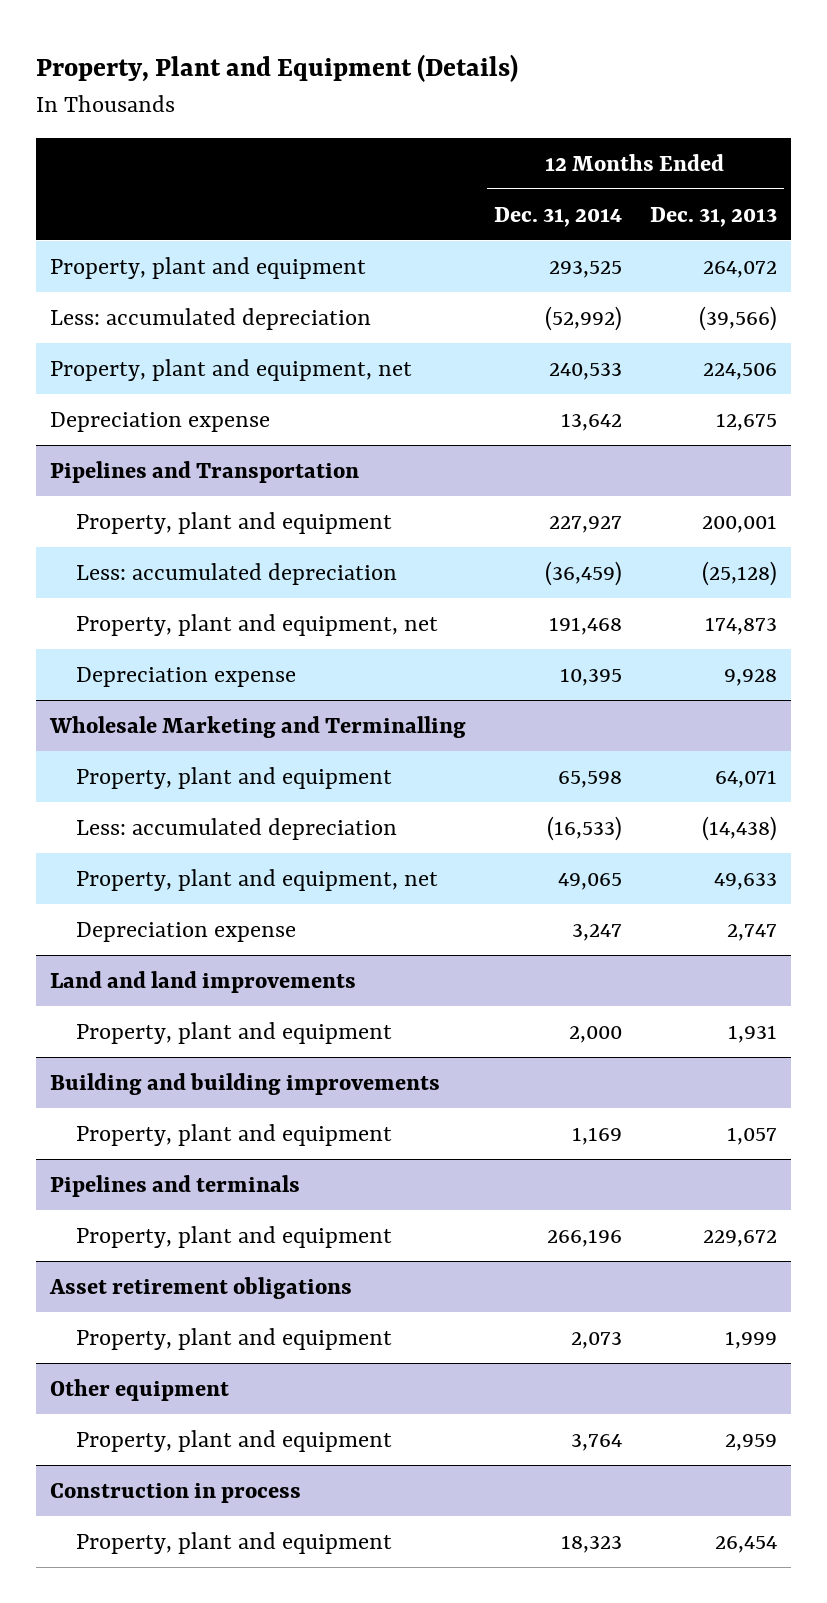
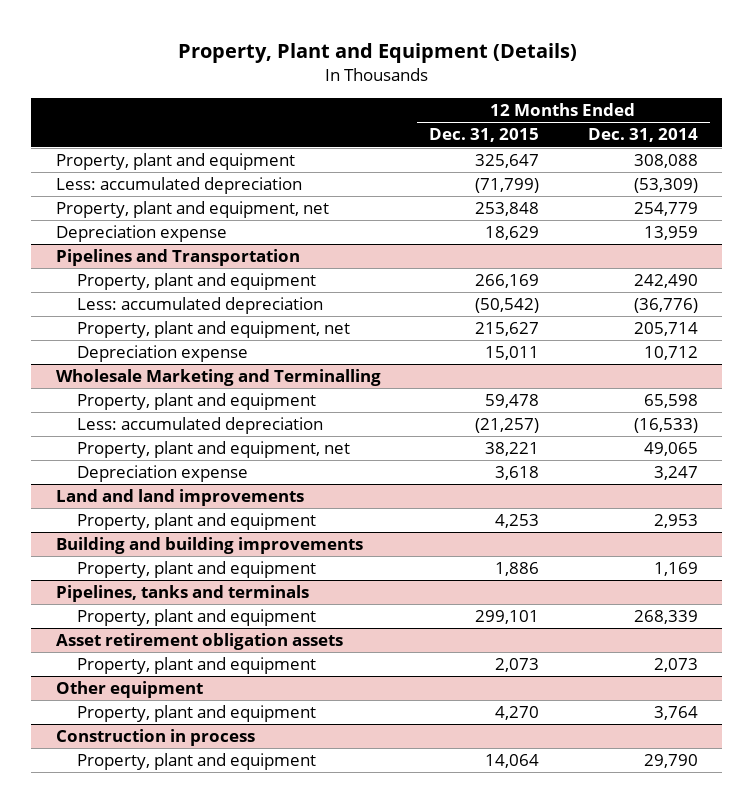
[649,206,777,227] Dec. 31, 2013 -> none
none -> [429,128,540,143] Dec. 31, 2015
[548,260,622,278] 293,525 -> [633,154,698,169] 308,088
[544,305,622,331] (52,992) -> [633,178,698,194] (53,309)
[548,362,622,380] 240,533 -> [633,202,698,217] 254,779
[560,412,622,431] 13,642 -> [643,226,698,241] 13,959
[548,515,622,533] 227,927 -> [633,274,698,289] 242,490
[544,560,622,586] (36,459) -> [633,298,698,314] (36,776)
[548,616,622,635] 191,468 -> [633,322,698,337] 205,714
[559,667,622,686] 10,395 -> [643,346,698,361] 10,712
[568,1025,622,1043] 2,000 -> [653,514,698,529] 2,953
[49,1174,300,1197] Pipelines and terminals -> [55,585,309,603] Pipelines, tanks and terminals
[546,1228,622,1247] 266,196 -> [633,610,698,625] 268,339
[48,1276,352,1299] Asset retirement obligations -> [55,633,343,651] Asset retirement obligation assets
[560,1534,622,1553] 18,323 -> [643,754,698,769] 29,790

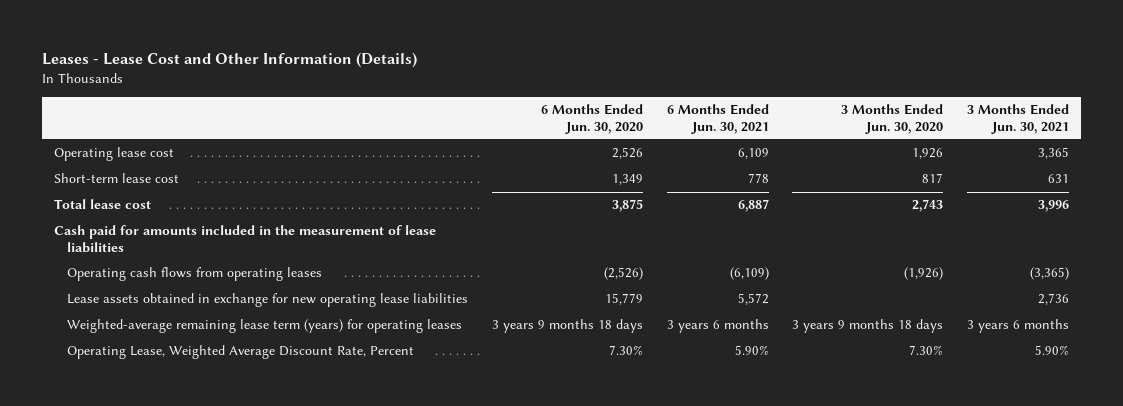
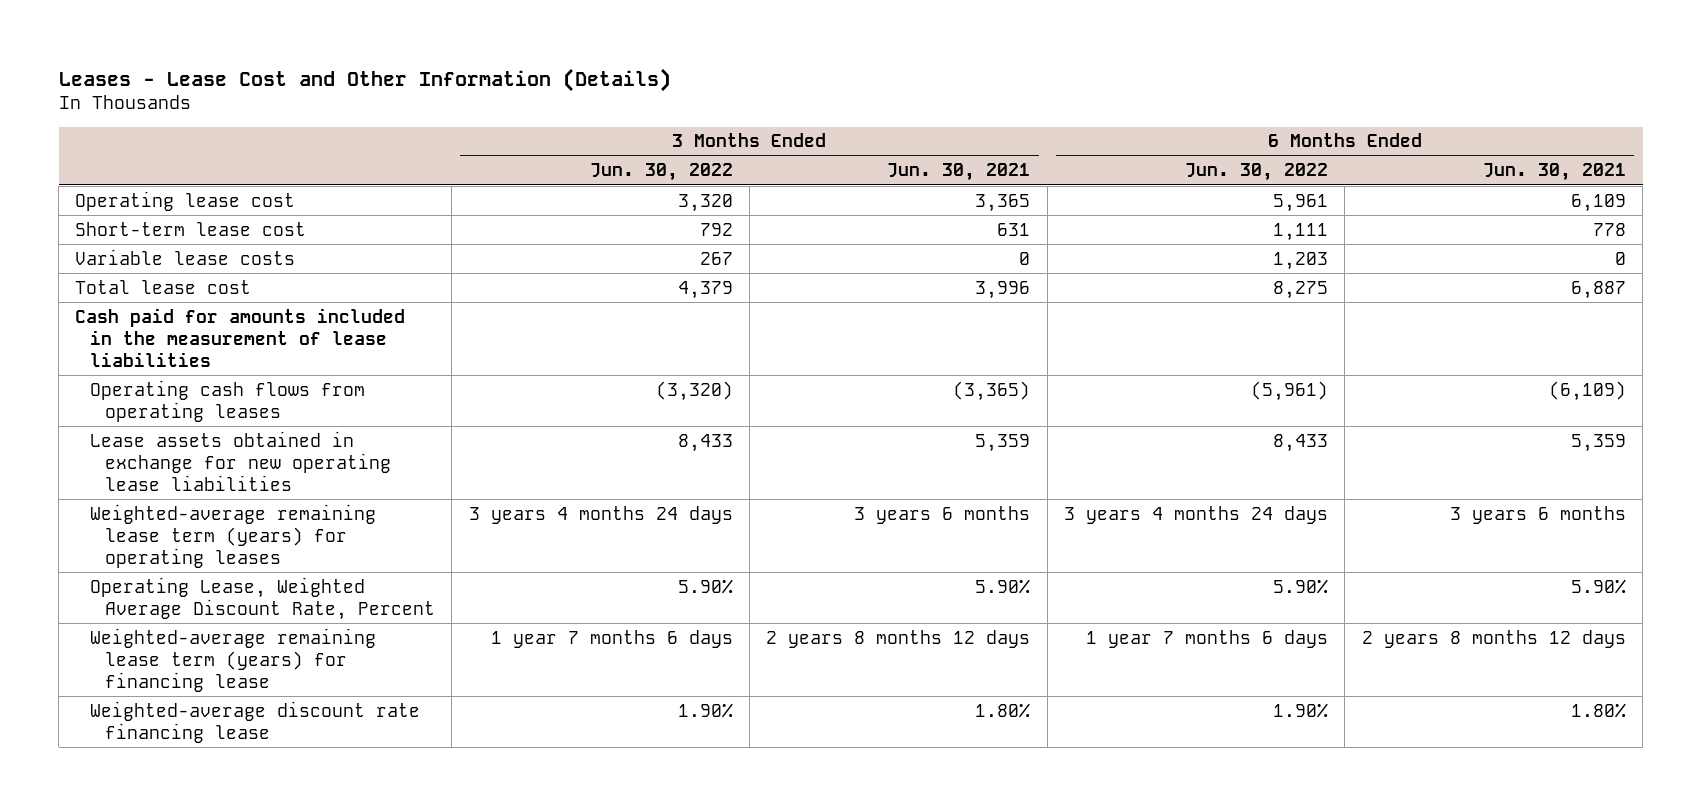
[540,104,643,134] 6 Months Ended Jun. 30, 2020 -> none
[841,104,944,134] 3 Months Ended Jun. 30, 2020 -> none
none -> [589,163,733,182] Jun. 30, 2022
none -> [1185,163,1329,182] Jun. 30, 2022
none -> [75,248,296,265] Variable lease costs
[737,293,769,306] 5,572 -> [1570,433,1626,452] 5,359
[1038,293,1070,306] 2,736 -> [975,433,1031,452] 5,359
none -> [90,627,377,692] Weighted-average remaining lease term (years) for financing lease
none -> [90,700,421,743] Weighted-average discount rate financing lease

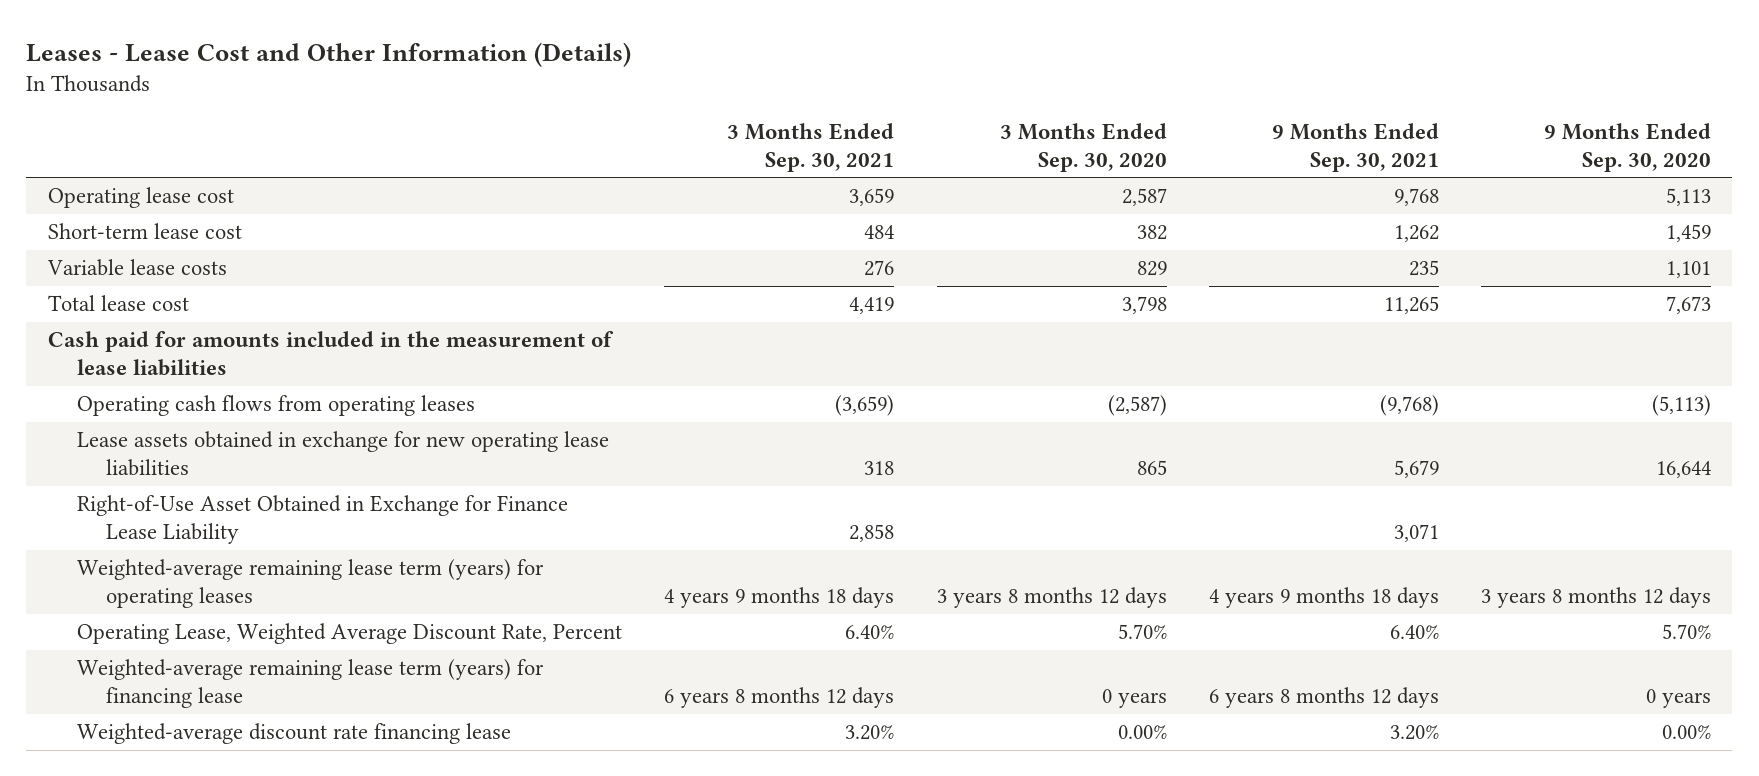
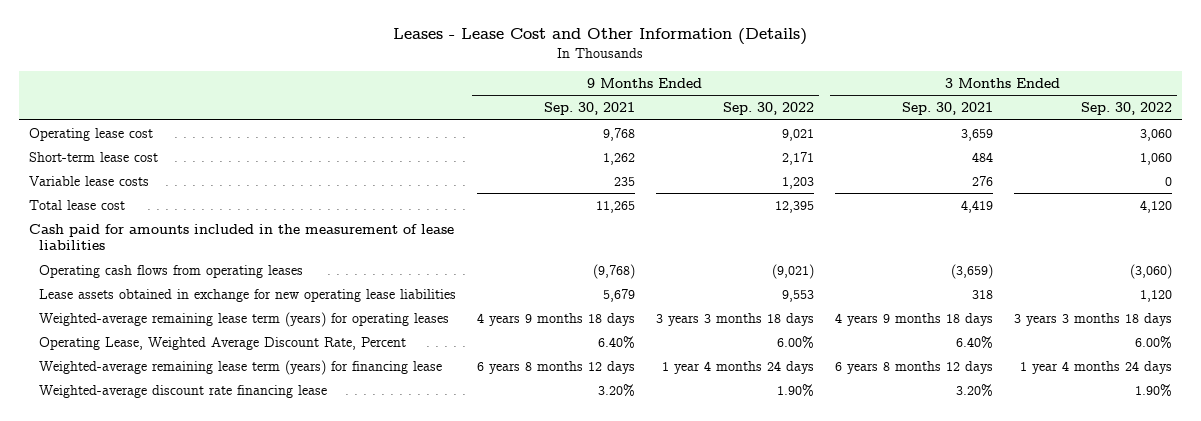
[999,123,1167,172] 3 Months Ended Sep. 30, 2020 -> none
[1544,123,1712,172] 9 Months Ended Sep. 30, 2020 -> none
none -> [722,102,814,116] Sep. 30, 2022
none -> [1080,102,1172,116] Sep. 30, 2022
[76,495,568,544] Right-of-Use Asset Obtained in Exchange for Finance Lease Liability -> none

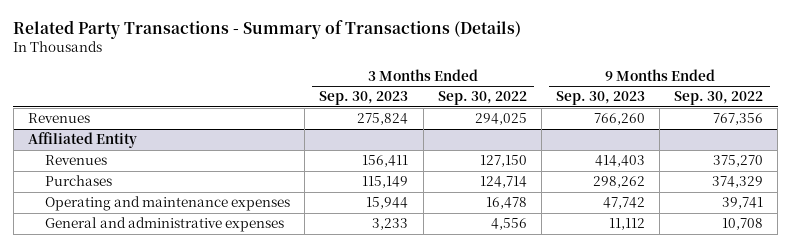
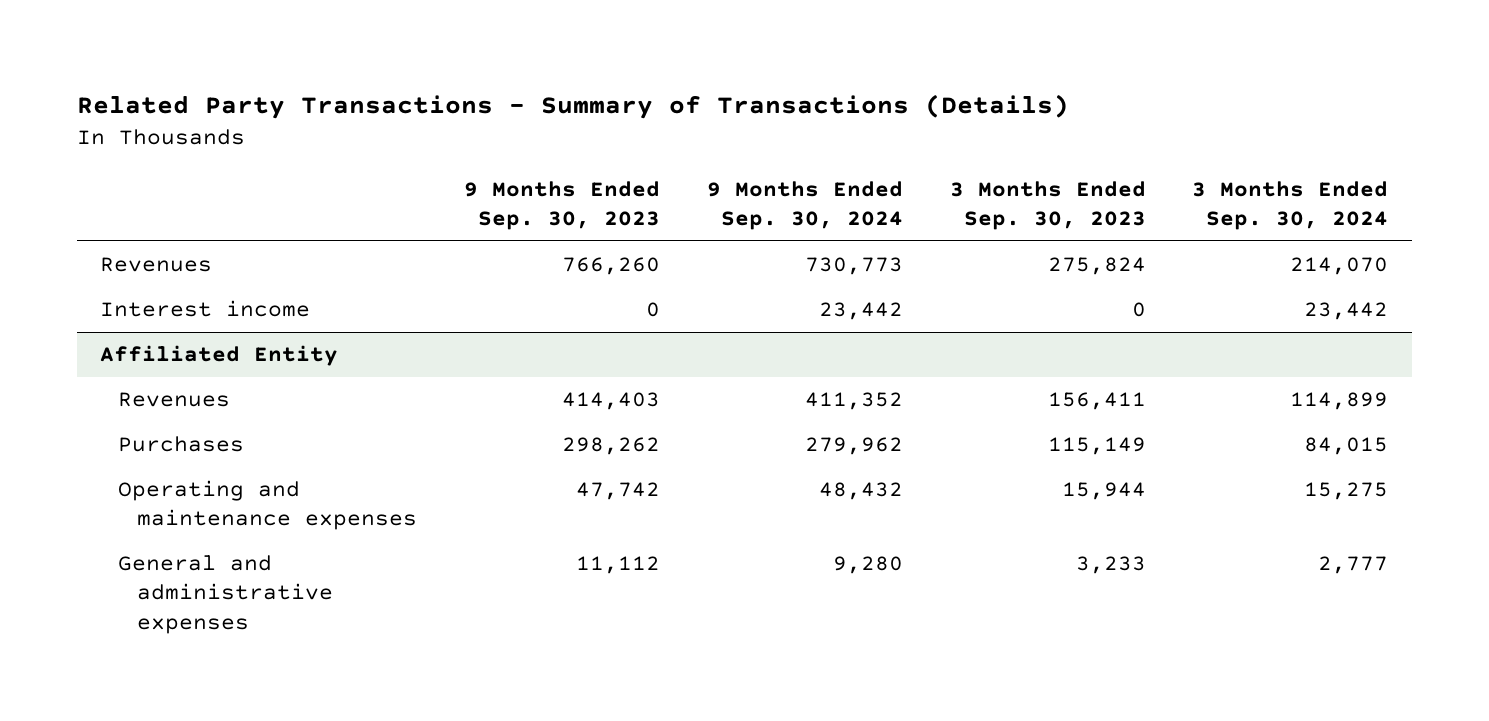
[437,91,527,106] Sep. 30, 2022 -> none
[674,91,764,106] Sep. 30, 2022 -> none
none -> [706,181,903,231] 9 Months Ended Sep. 30, 2024
none -> [1192,181,1389,231] 3 Months Ended Sep. 30, 2024
none -> [100,300,311,318] Interest income

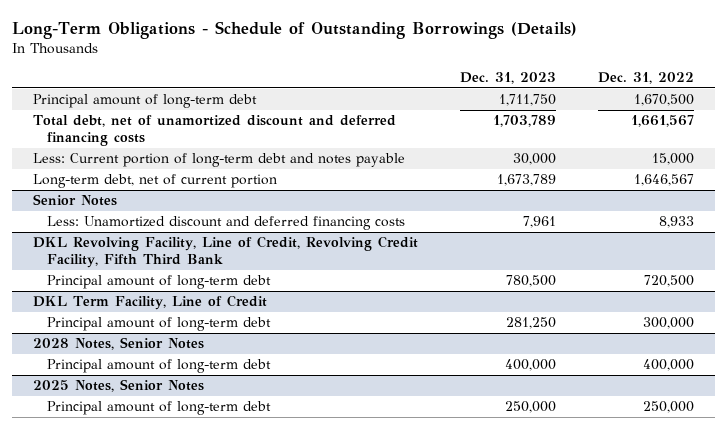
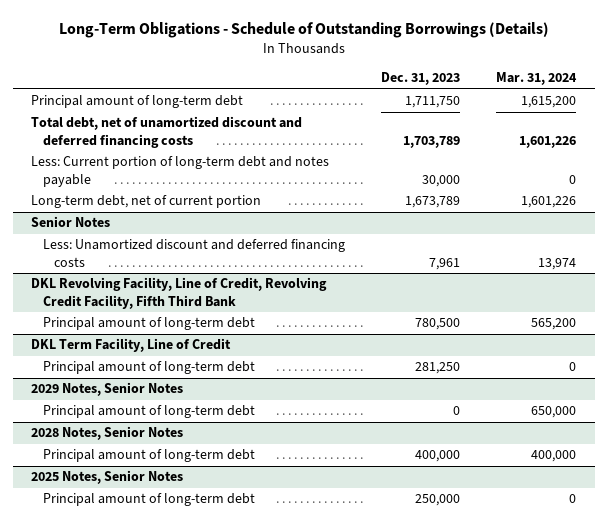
[597,72,694,85] Dec. 31, 2022 -> none
none -> [496,72,578,86] Mar. 31, 2024
none -> [31,382,184,397] 2029 Notes, Senior Notes
none -> [42,405,255,419] Principal amount of long-term debt

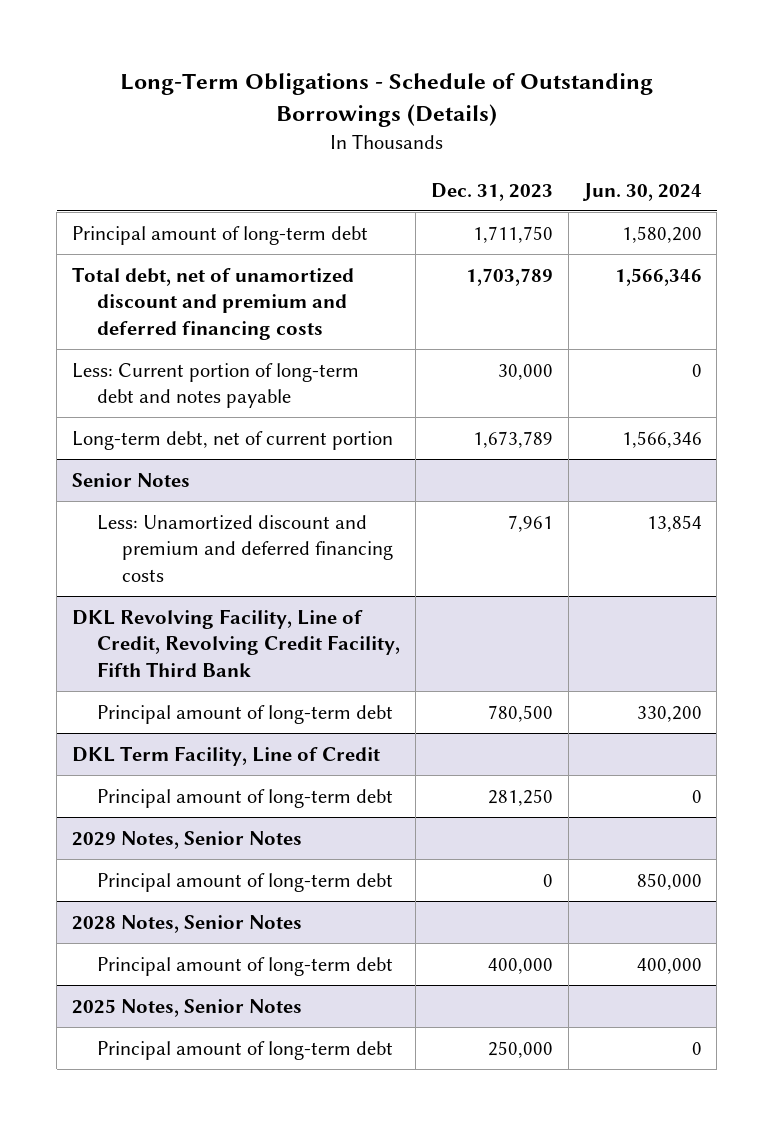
[496,72,578,86] Mar. 31, 2024 -> none
none -> [581,182,702,201] Jun. 30, 2024
[31,116,303,148] Total debt, net of unamortized discount and deferred financing costs -> [72,266,355,340] Total debt, net of unamortized discount and premium and deferred financing costs
[42,239,345,267] Less: Unamortized discount and deferred financing costs -> [96,514,393,582] Less: Unamortized discount and premium and deferred financing costs

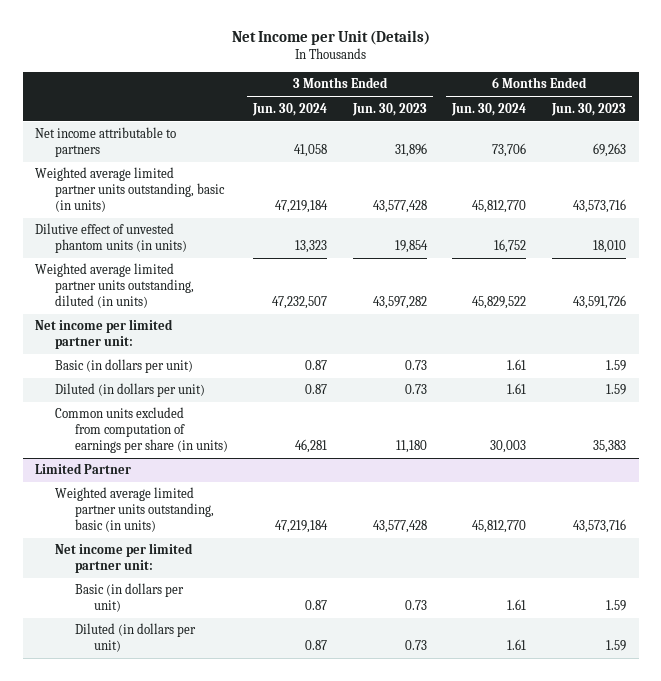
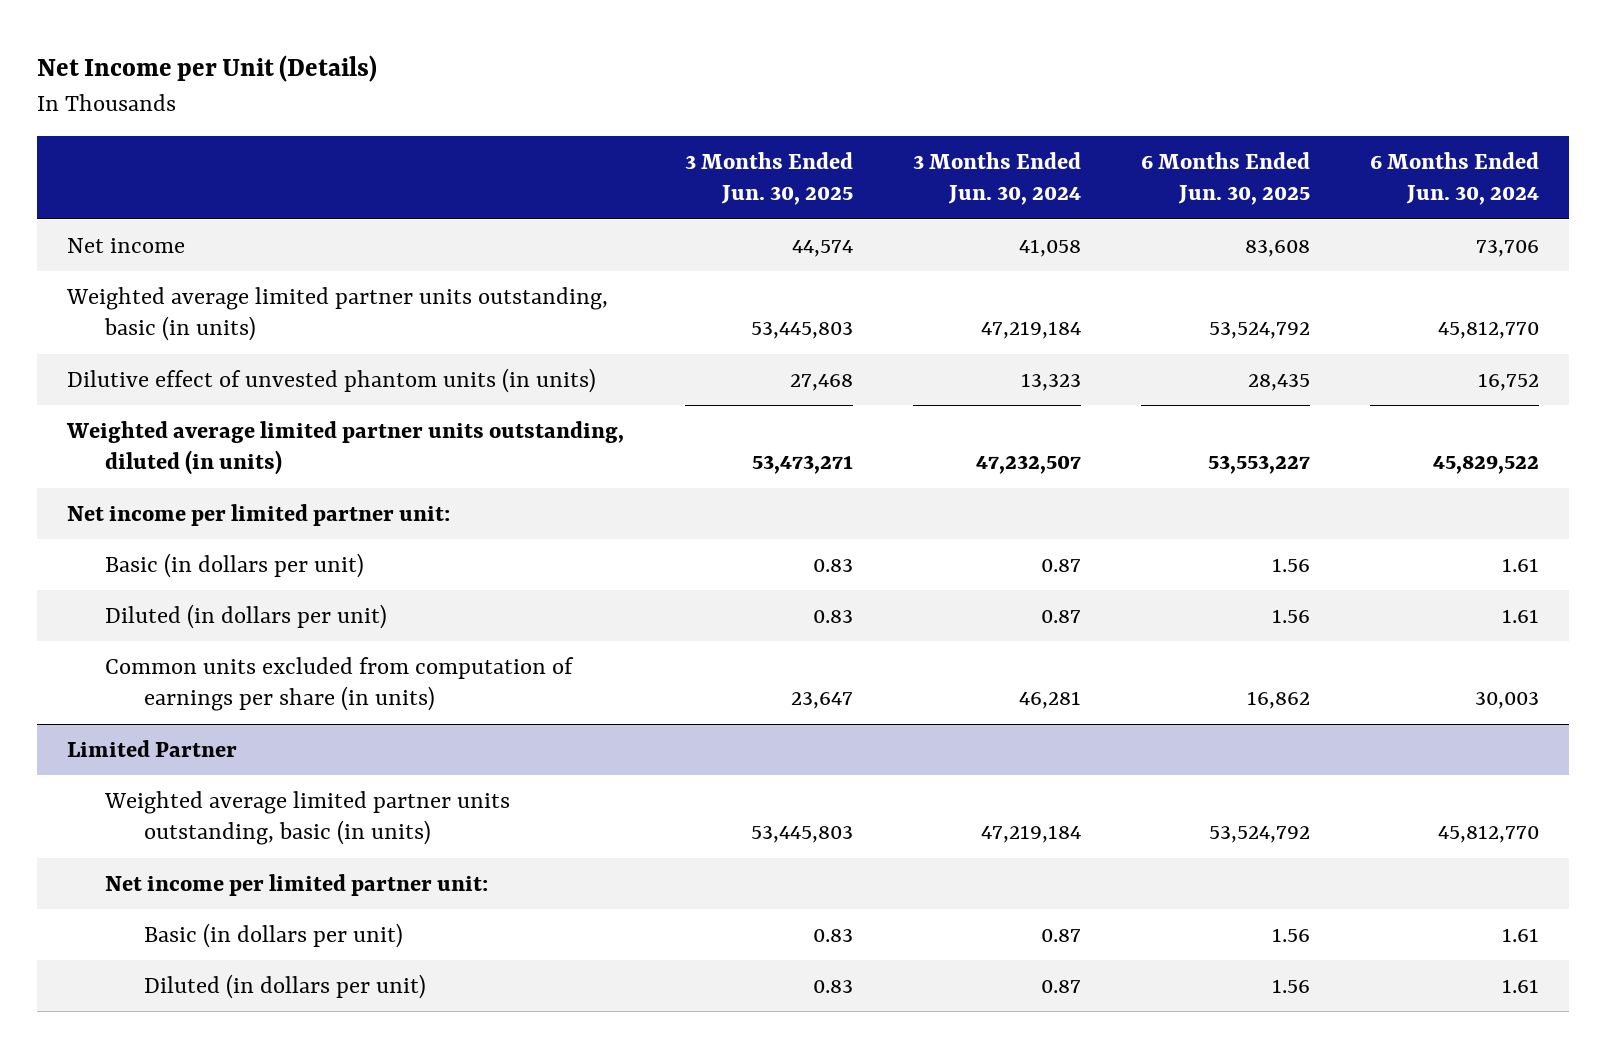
[351,102,427,116] Jun. 30, 2023 -> none
[550,102,626,116] Jun. 30, 2023 -> none
none -> [684,151,853,206] 3 Months Ended Jun. 30, 2025
none -> [1140,151,1310,206] 6 Months Ended Jun. 30, 2025
[35,127,177,158] Net income attributable to partners -> [67,237,186,253] Net income

